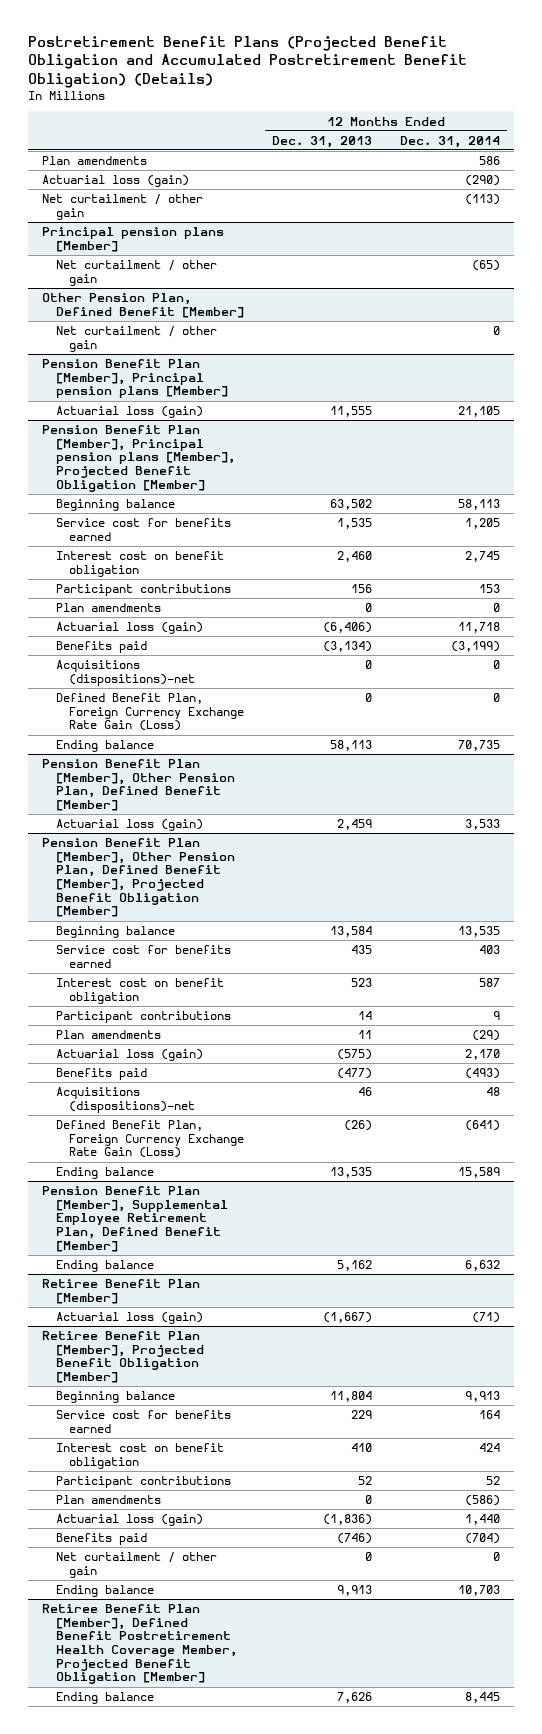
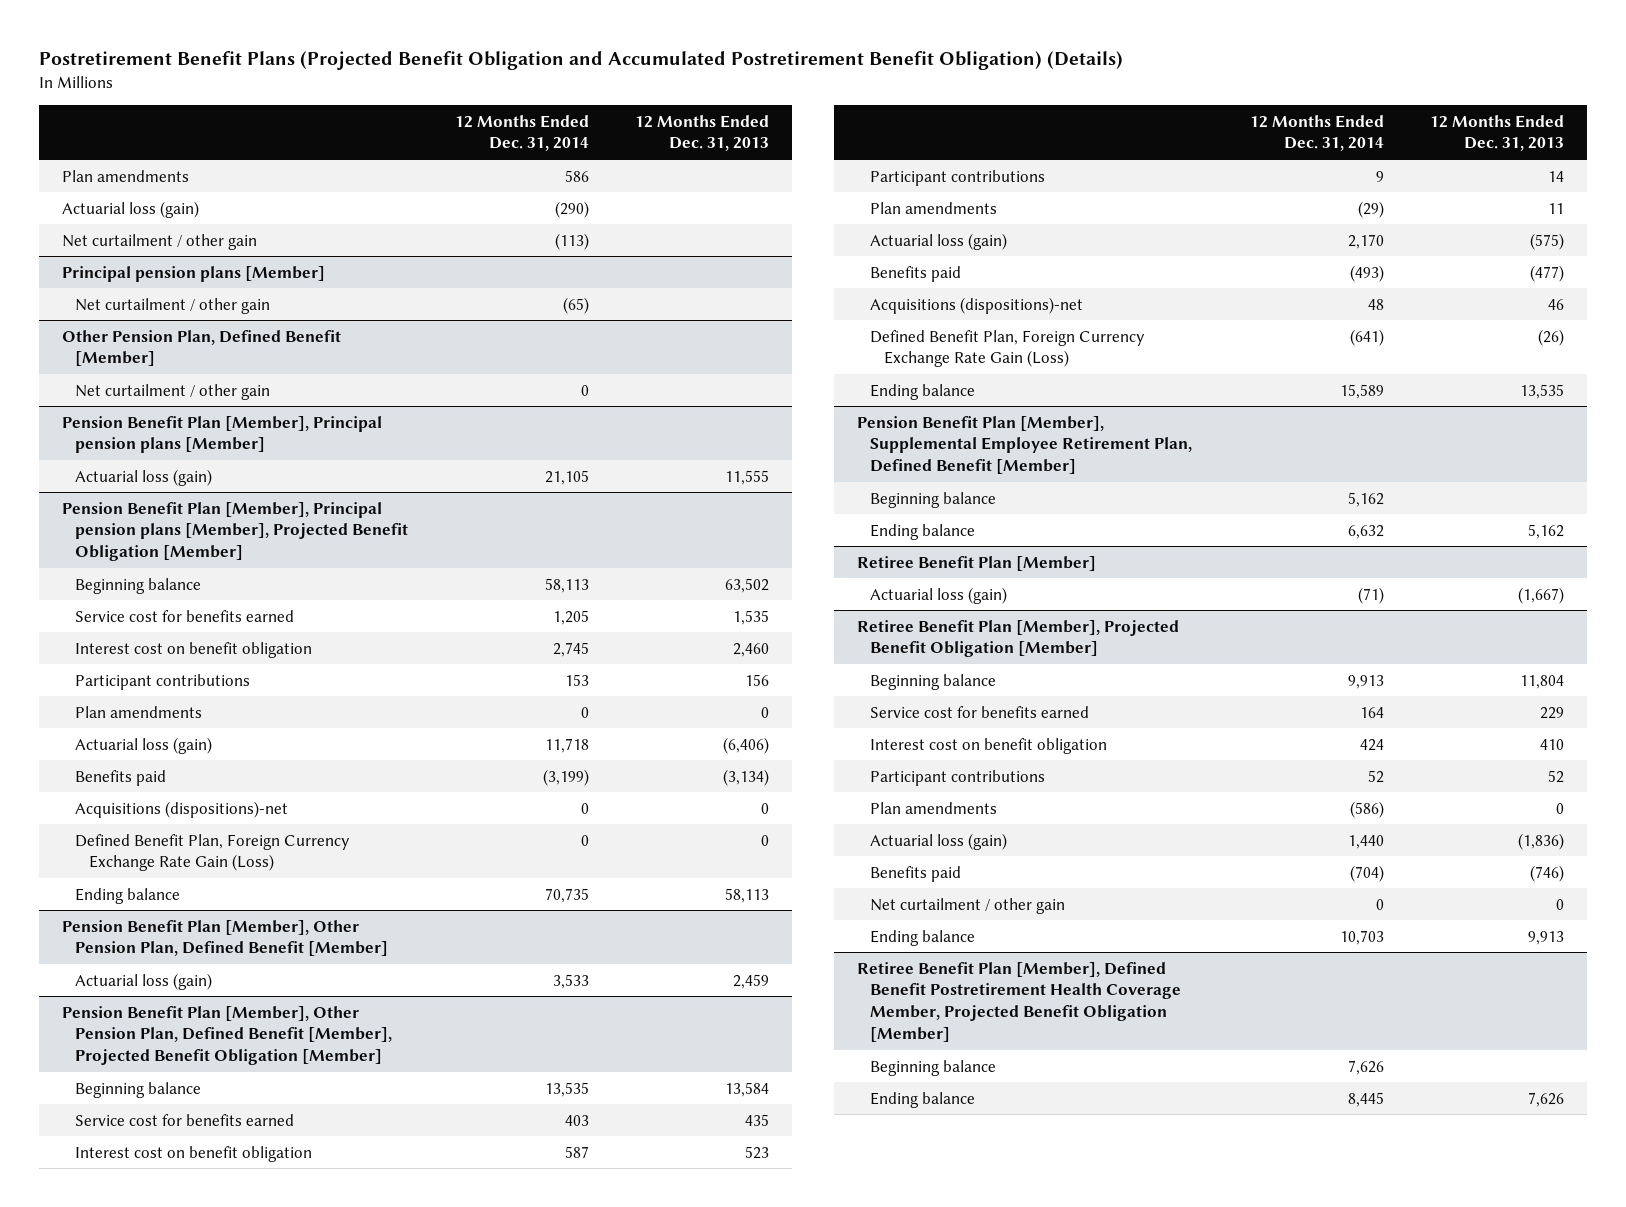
none -> [870,491,997,508] Beginning balance
none -> [870,1059,997,1076] Beginning balance

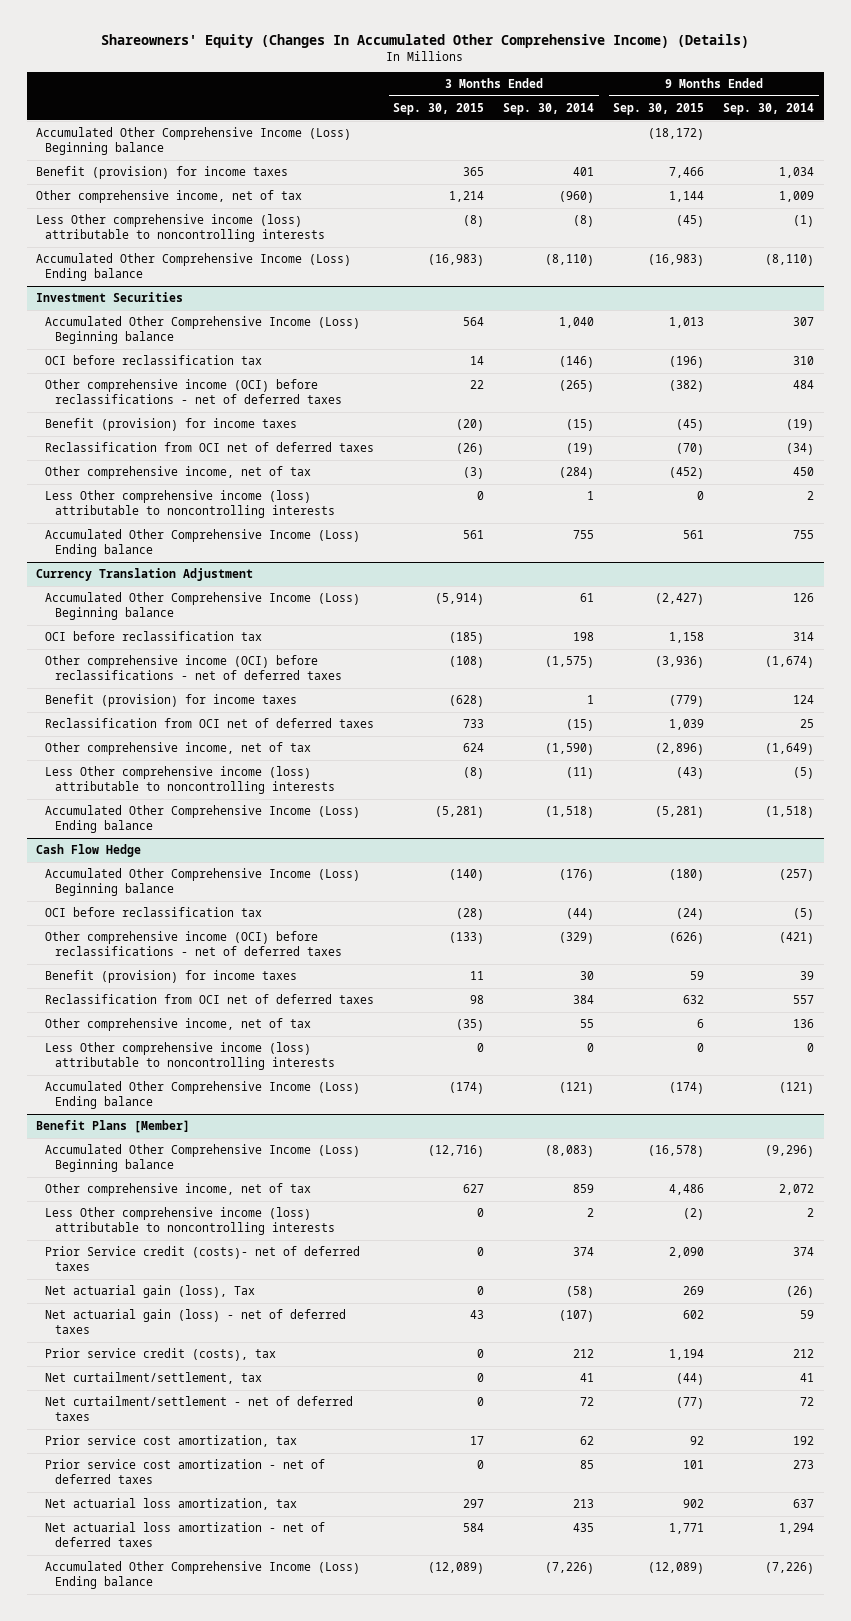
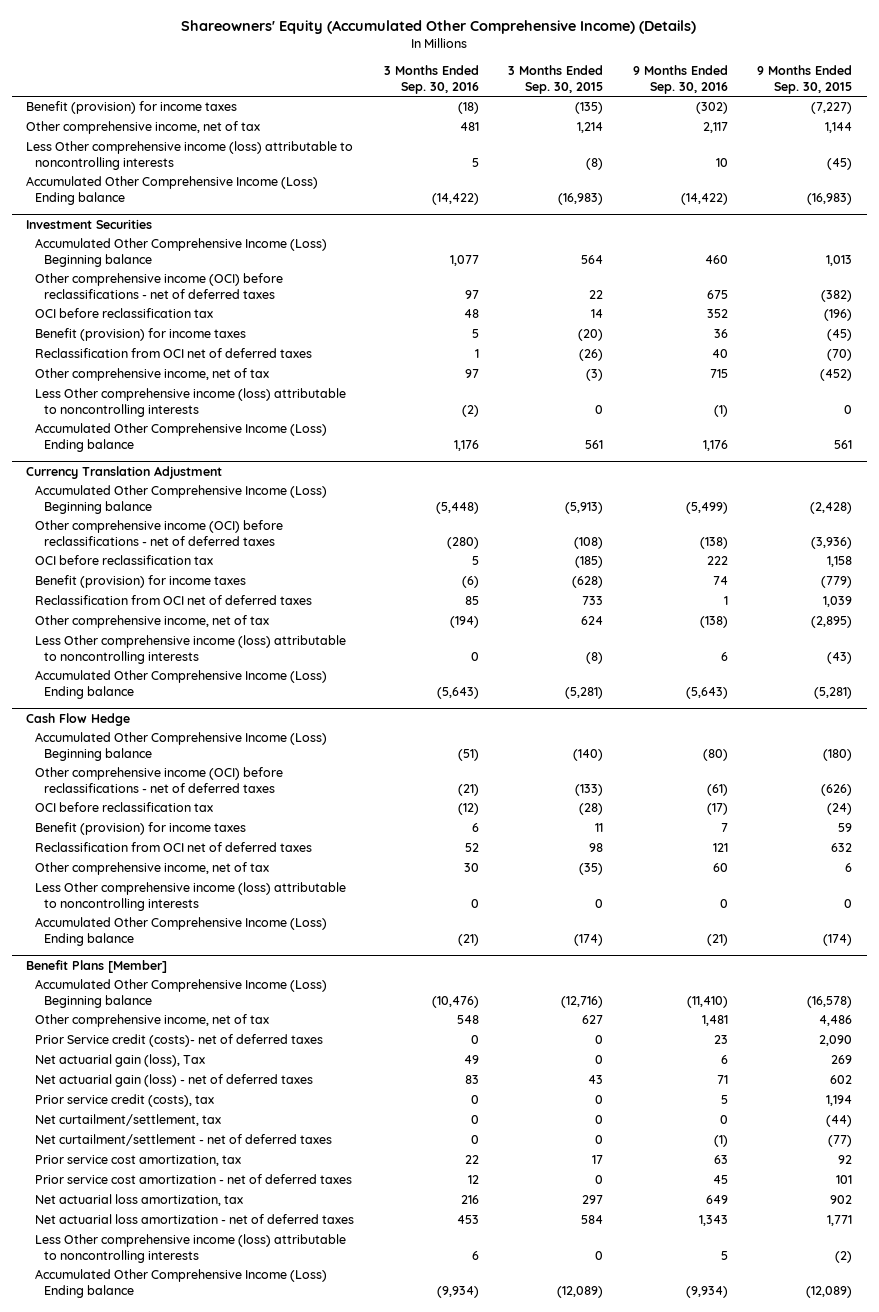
[101,33,750,48] Shareowners' Equity (Changes In Accumulated Other Comprehensive Income) (Details) -> [181,20,697,35] Shareowners' Equity (Accumulated Other Comprehensive Income) (Details)
[503,102,595,115] Sep. 30, 2014 -> none
[723,102,815,115] Sep. 30, 2014 -> none
none -> [383,65,479,94] 3 Months Ended Sep. 30, 2016
none -> [632,65,728,94] 9 Months Ended Sep. 30, 2016
[36,127,352,156] Accumulated Other Comprehensive Income (Loss) Beginning balance -> none
[463,167,485,177] 365 -> [575,102,604,115] (135)
[669,167,705,179] 7,466 -> [811,102,853,115] (7,227)
[45,355,263,366] OCI before reclassification tax -> [35,308,214,319] OCI before reclassification tax
[435,593,485,606] (5,914) -> [565,501,604,514] (5,913)
[655,593,705,606] (2,427) -> [810,501,853,514] (2,428)
[45,631,263,642] OCI before reclassification tax -> [35,555,214,566] OCI before reclassification tax
[655,743,705,756] (2,896) -> [811,616,853,629] (2,895)
[45,907,263,918] OCI before reclassification tax -> [35,802,214,813] OCI before reclassification tax
[45,1207,335,1236] Less Other comprehensive income (loss) attributable to noncontrolling interests -> [35,1234,347,1263] Less Other comprehensive income (loss) attributable to noncontrolling interests

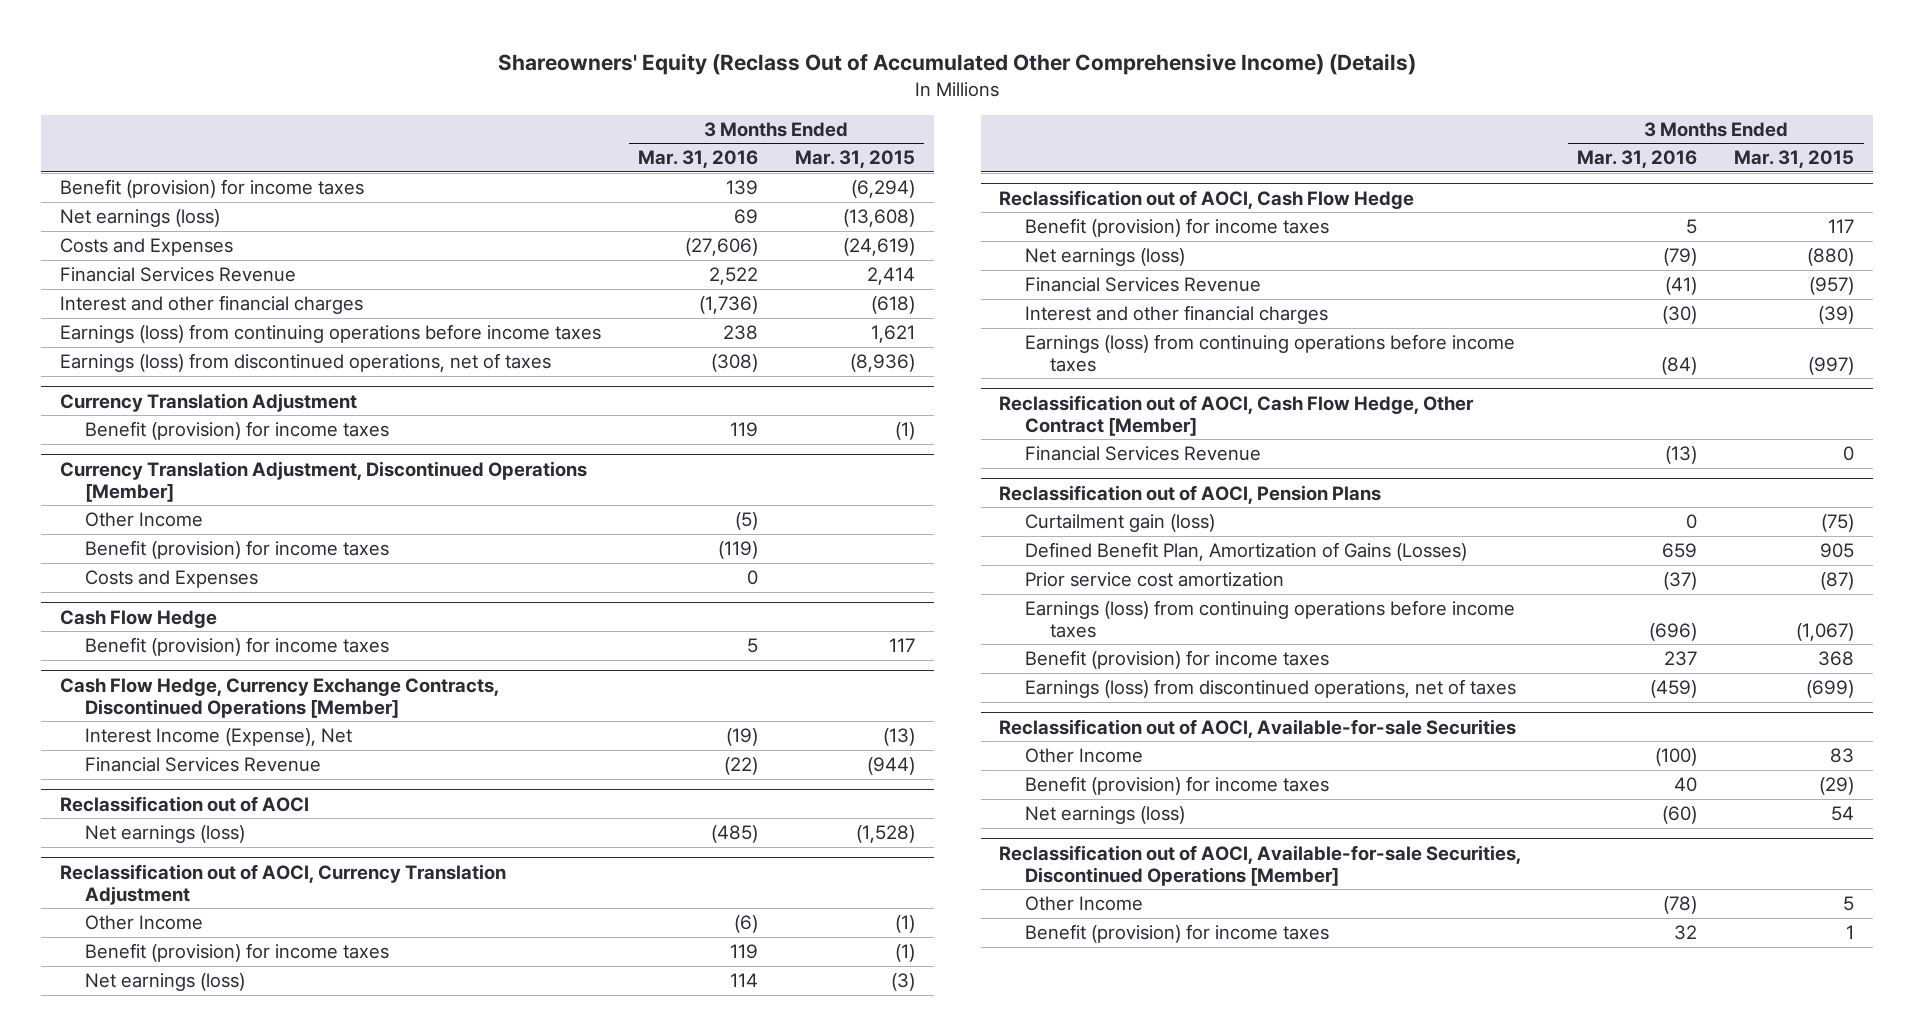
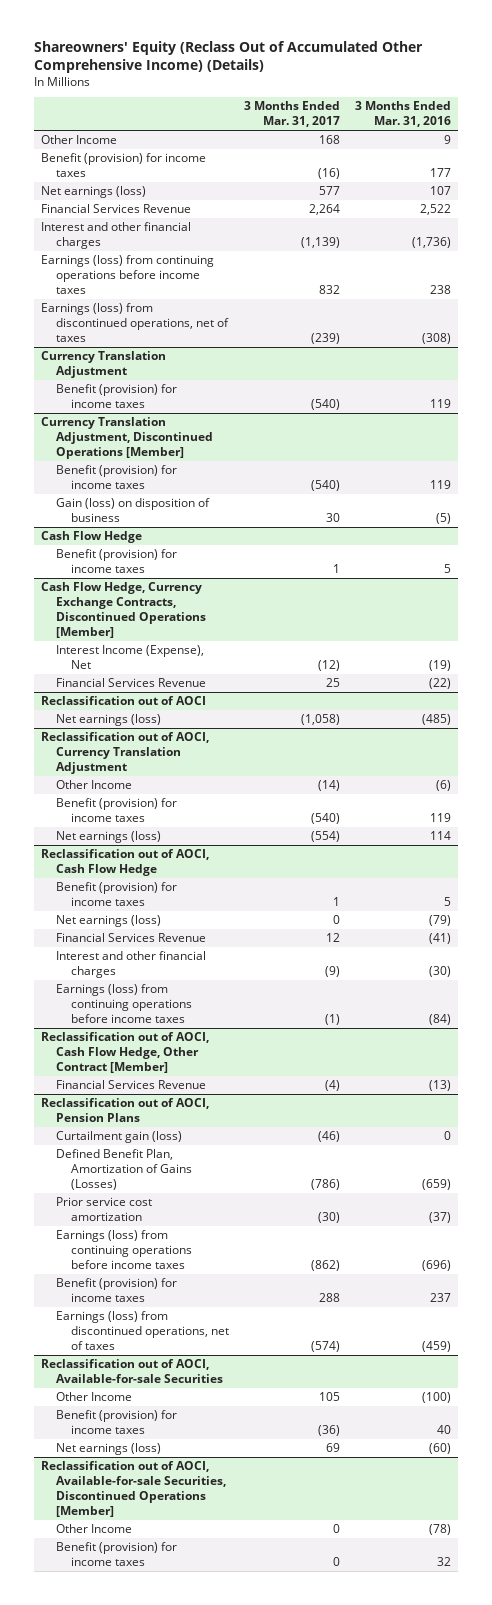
[795,150,916,169] Mar. 31, 2015 -> none
none -> [244,101,341,128] 3 Months Ended Mar. 31, 2017
[59,237,233,256] Costs and Expenses -> none
none -> [41,135,118,145] Other Income
[725,179,758,195] 139 -> [430,168,452,178] 177
[733,208,758,224] 69 -> [430,186,452,196] 107
[85,511,204,527] Other Income -> none
[85,569,259,588] Costs and Expenses -> none
[717,540,758,559] (119) -> [430,480,452,490] 119
none -> [56,498,211,523] Gain (loss) on disposition of business
[1662,542,1698,558] 659 -> [422,1178,452,1190] (659)

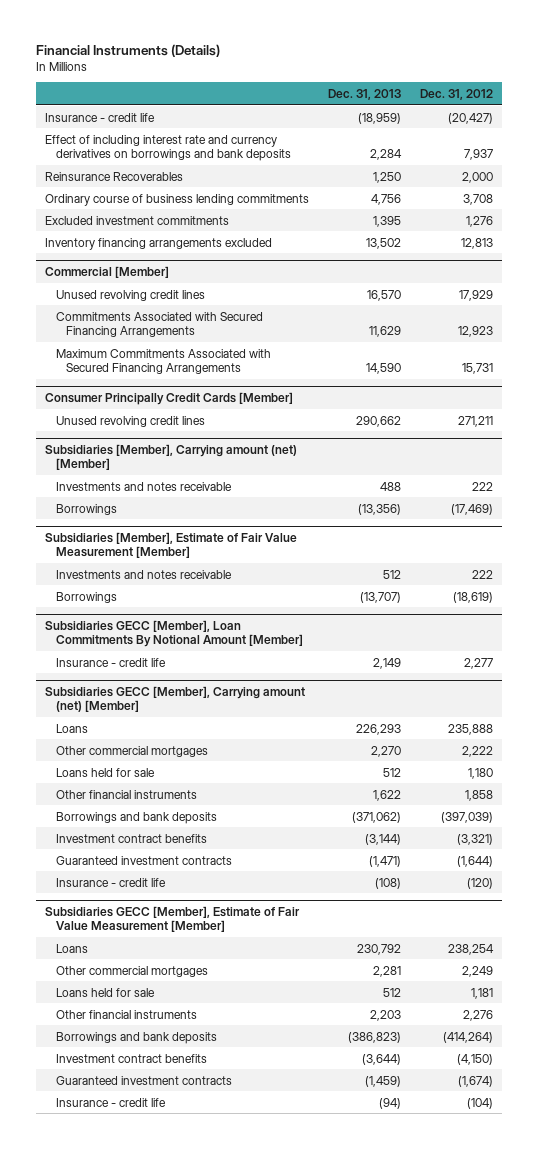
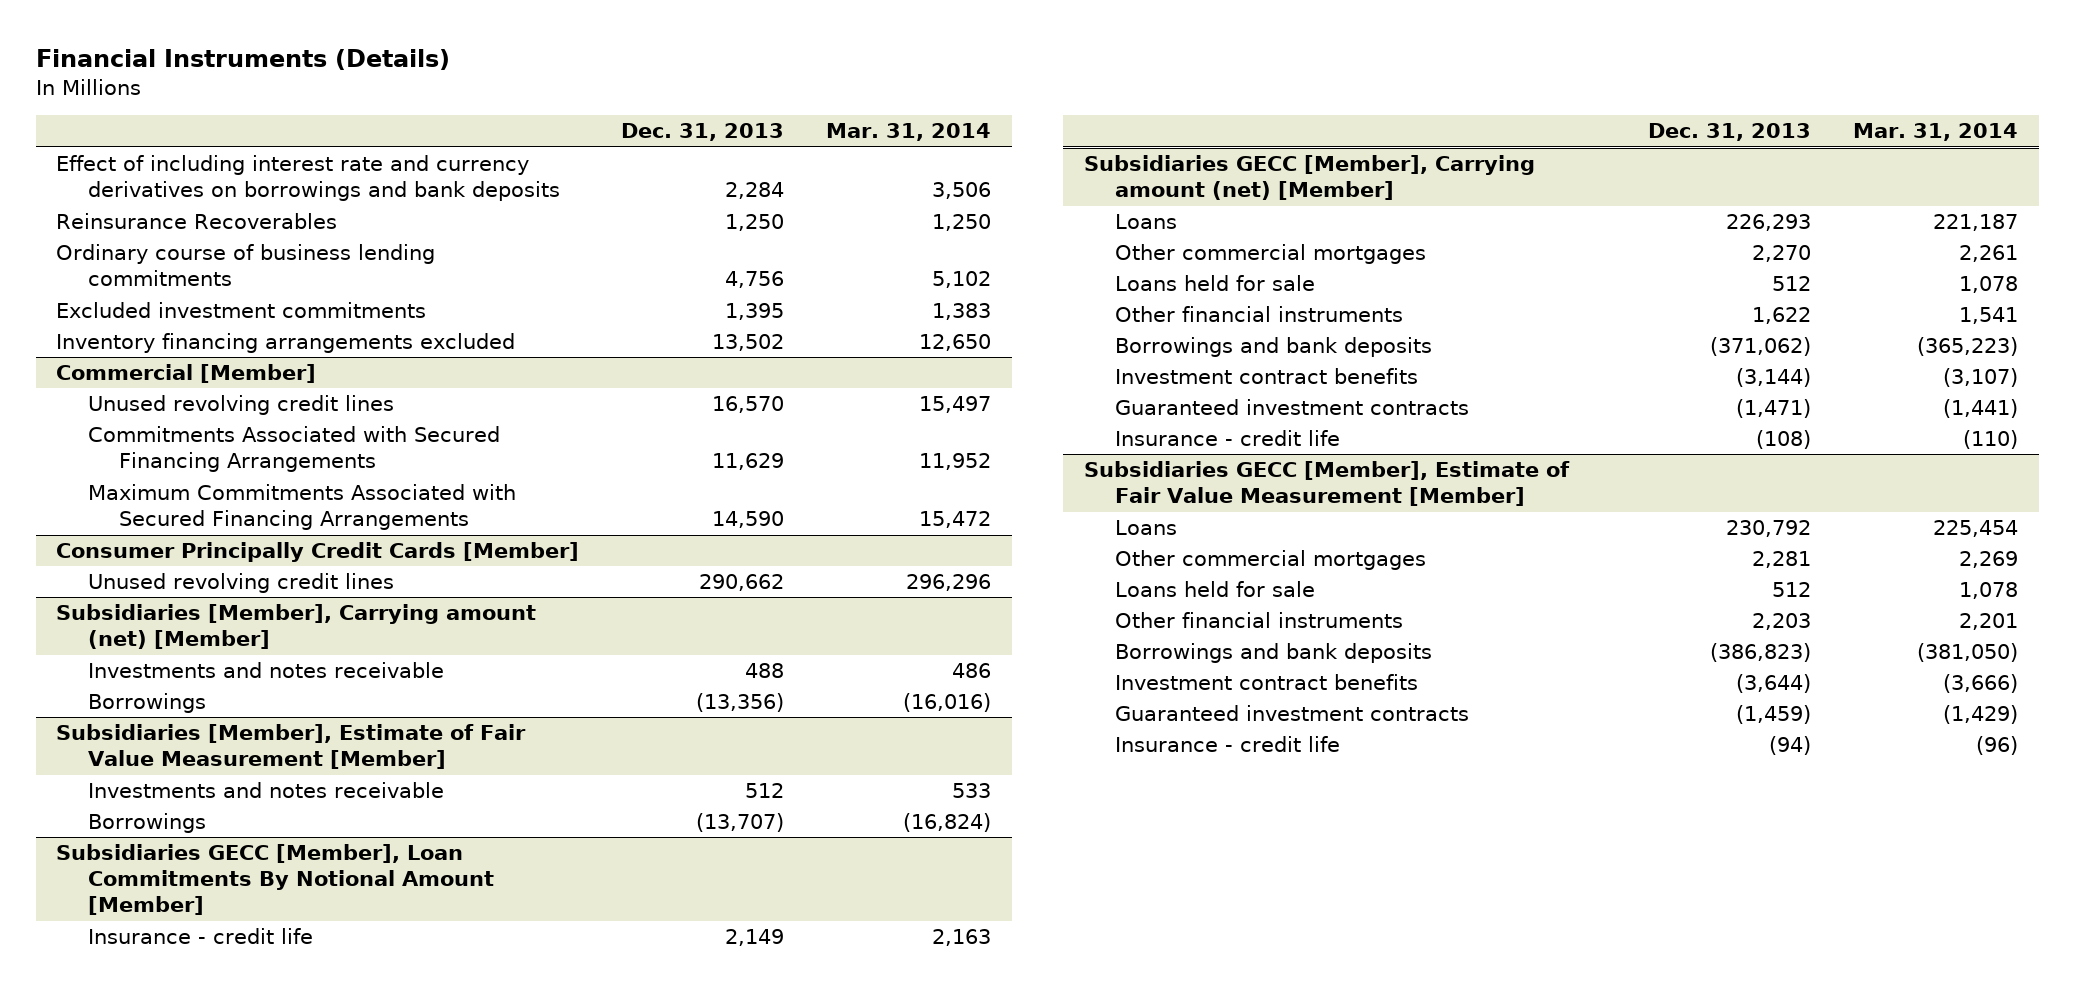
[419,89,493,101] Dec. 31, 2012 -> none
none -> [825,123,991,142] Mar. 31, 2014
[45,112,156,122] Insurance - credit life -> none

